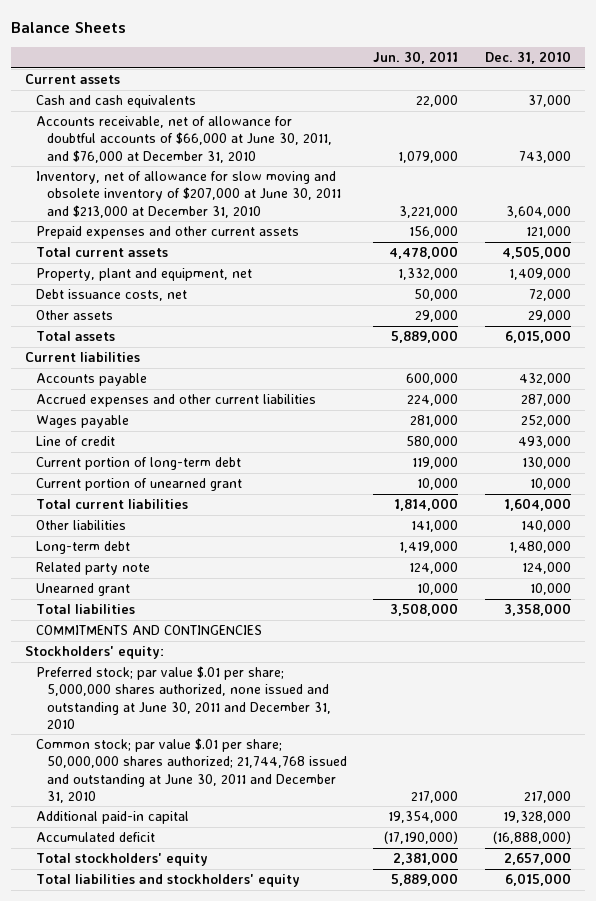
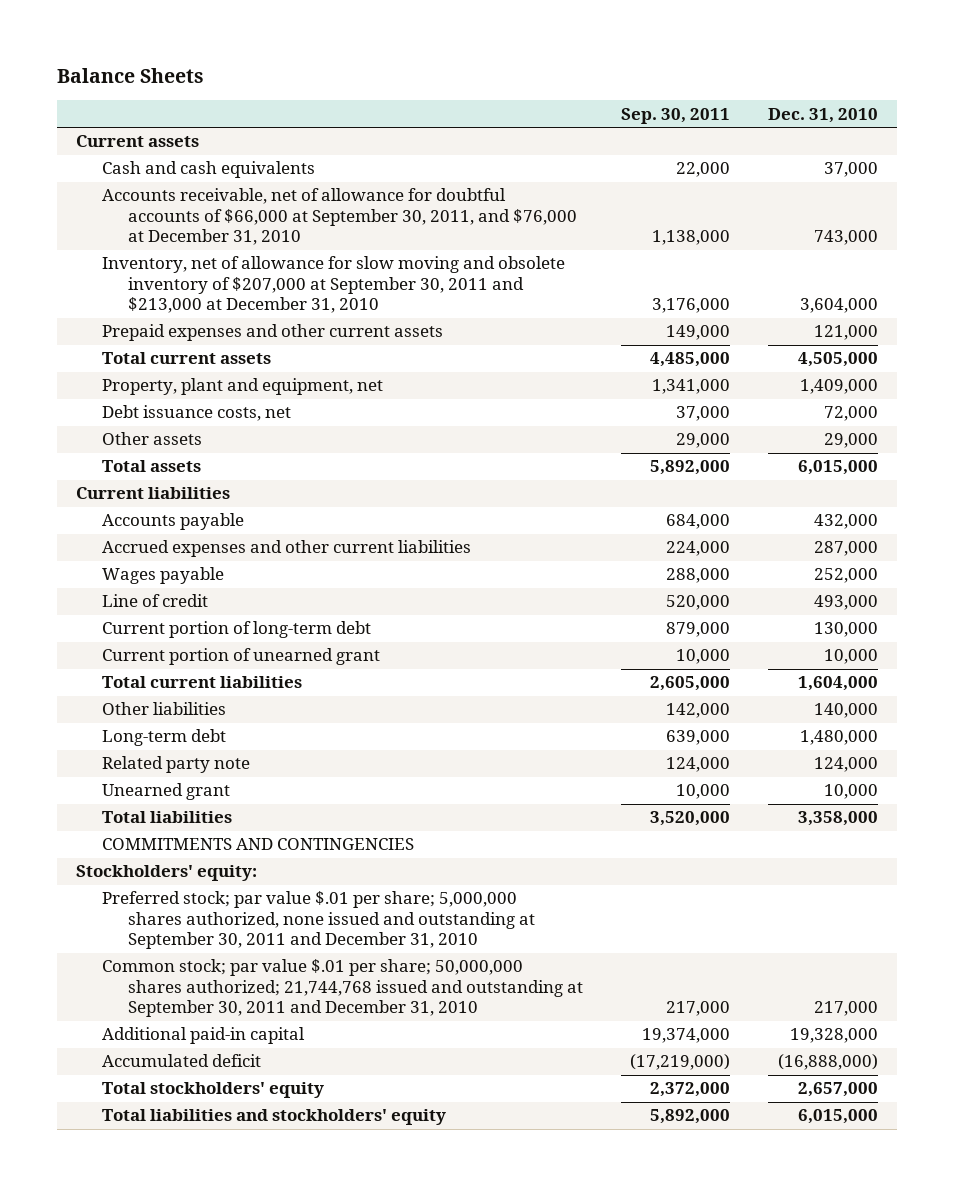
[373,51,459,65] Jun. 30, 2011 -> none
none -> [620,107,730,124] Sep. 30, 2011
[35,116,332,163] Accounts receivable, net of allowance for doubtful accounts of $66,000 at June 30, 2011, and $76,000 at December 31, 2010 -> [101,188,577,246] Accounts receivable, net of allowance for doubtful accounts of $66,000 at September 30, 2011, and $76,000 at December 31, 2010
[35,171,341,218] Inventory, net of allowance for slow moving and obsolete inventory of $207,000 at June 30, 2011 and $213,000 at December 31, 2010 -> [101,256,565,314] Inventory, net of allowance for slow moving and obsolete inventory of $207,000 at September 30, 2011 and $213,000 at December 31, 2010
[35,666,331,729] Preferred stock; par value $.01 per share; 5,000,000 shares authorized, none issued and outstanding at June 30, 2011 and December 31, 2010 -> [101,891,535,950] Preferred stock; par value $.01 per share; 5,000,000 shares authorized, none issued and outstanding at September 30, 2011 and December 31, 2010
[35,738,347,803] Common stock; par value $.01 per share; 50,000,000 shares authorized; 21,744,768 issued and outstanding at June 30, 2011 and December 31, 2010 -> [101,959,583,1018] Common stock; par value $.01 per share; 50,000,000 shares authorized; 21,744,768 issued and outstanding at September 30, 2011 and December 31, 2010

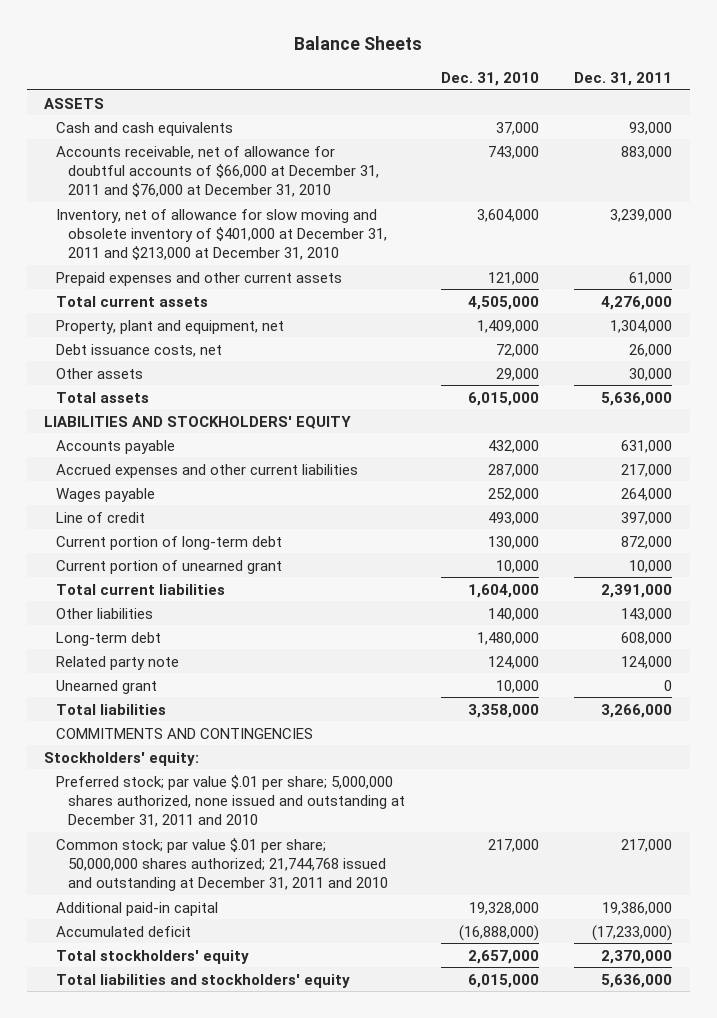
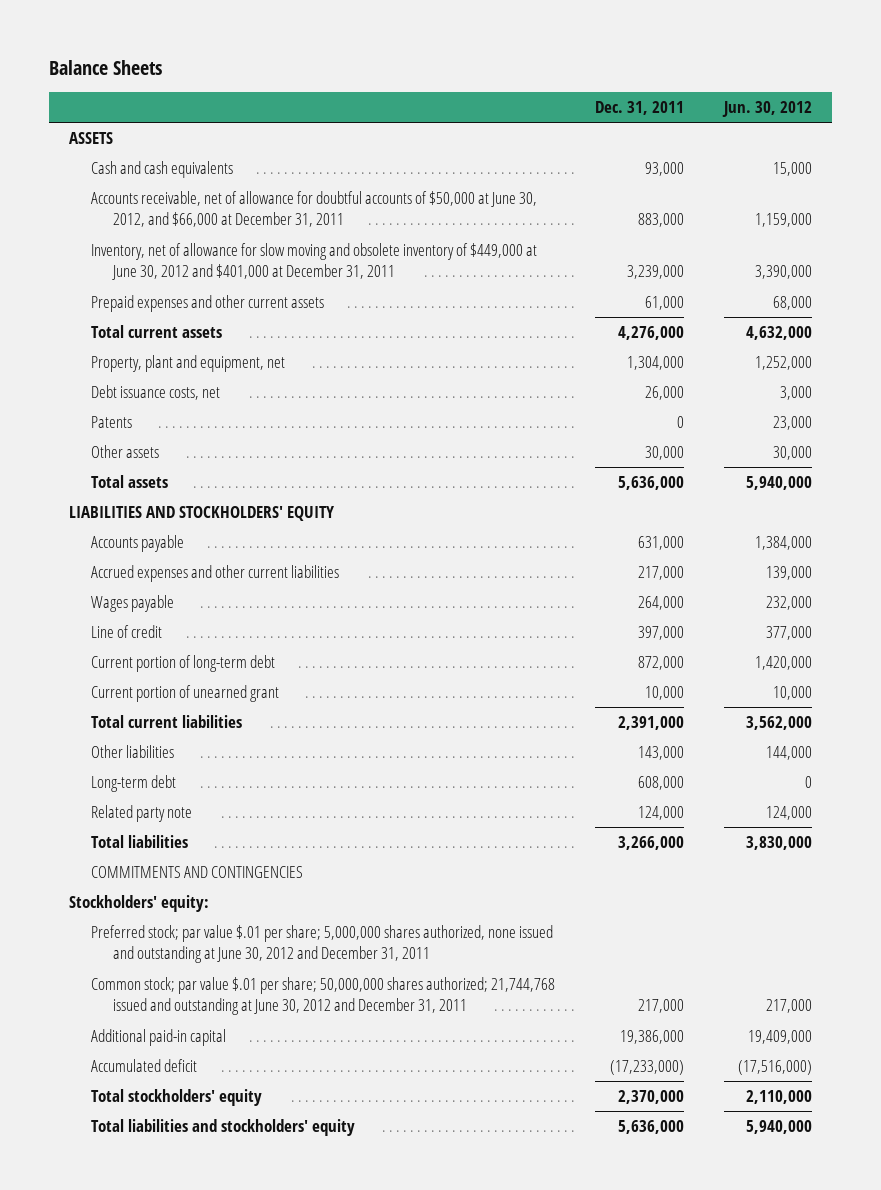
[440,71,539,86] Dec. 31, 2010 -> none
none -> [721,100,812,117] Jun. 30, 2012
[56,145,380,197] Accounts receivable, net of allowance for doubtful accounts of $66,000 at December 31, 2011 and $76,000 at December 31, 2010 -> [90,191,537,228] Accounts receivable, net of allowance for doubtful accounts of $50,000 at June 30, 2012, and $66,000 at December 31, 2011
[56,208,388,260] Inventory, net of allowance for slow moving and obsolete inventory of $401,000 at December 31, 2011 and $213,000 at December 31, 2010 -> [90,243,537,281] Inventory, net of allowance for slow moving and obsolete inventory of $449,000 at June 30, 2012 and $401,000 at December 31, 2011
none -> [90,416,132,429] Patents
[56,679,158,694] Unearned grant -> none
[56,774,406,827] Preferred stock; par value $.01 per share; 5,000,000 shares authorized, none issued and outstanding at December 31, 2011 and 2010 -> [90,925,553,964] Preferred stock; par value $.01 per share; 5,000,000 shares authorized, none issued and outstanding at June 30, 2012 and December 31, 2011
[56,837,389,891] Common stock; par value $.01 per share; 50,000,000 shares authorized; 21,744,768 issued and outstanding at December 31, 2011 and 2010 -> [90,977,555,1016] Common stock; par value $.01 per share; 50,000,000 shares authorized; 21,744,768 issued and outstanding at June 30, 2012 and December 31, 2011

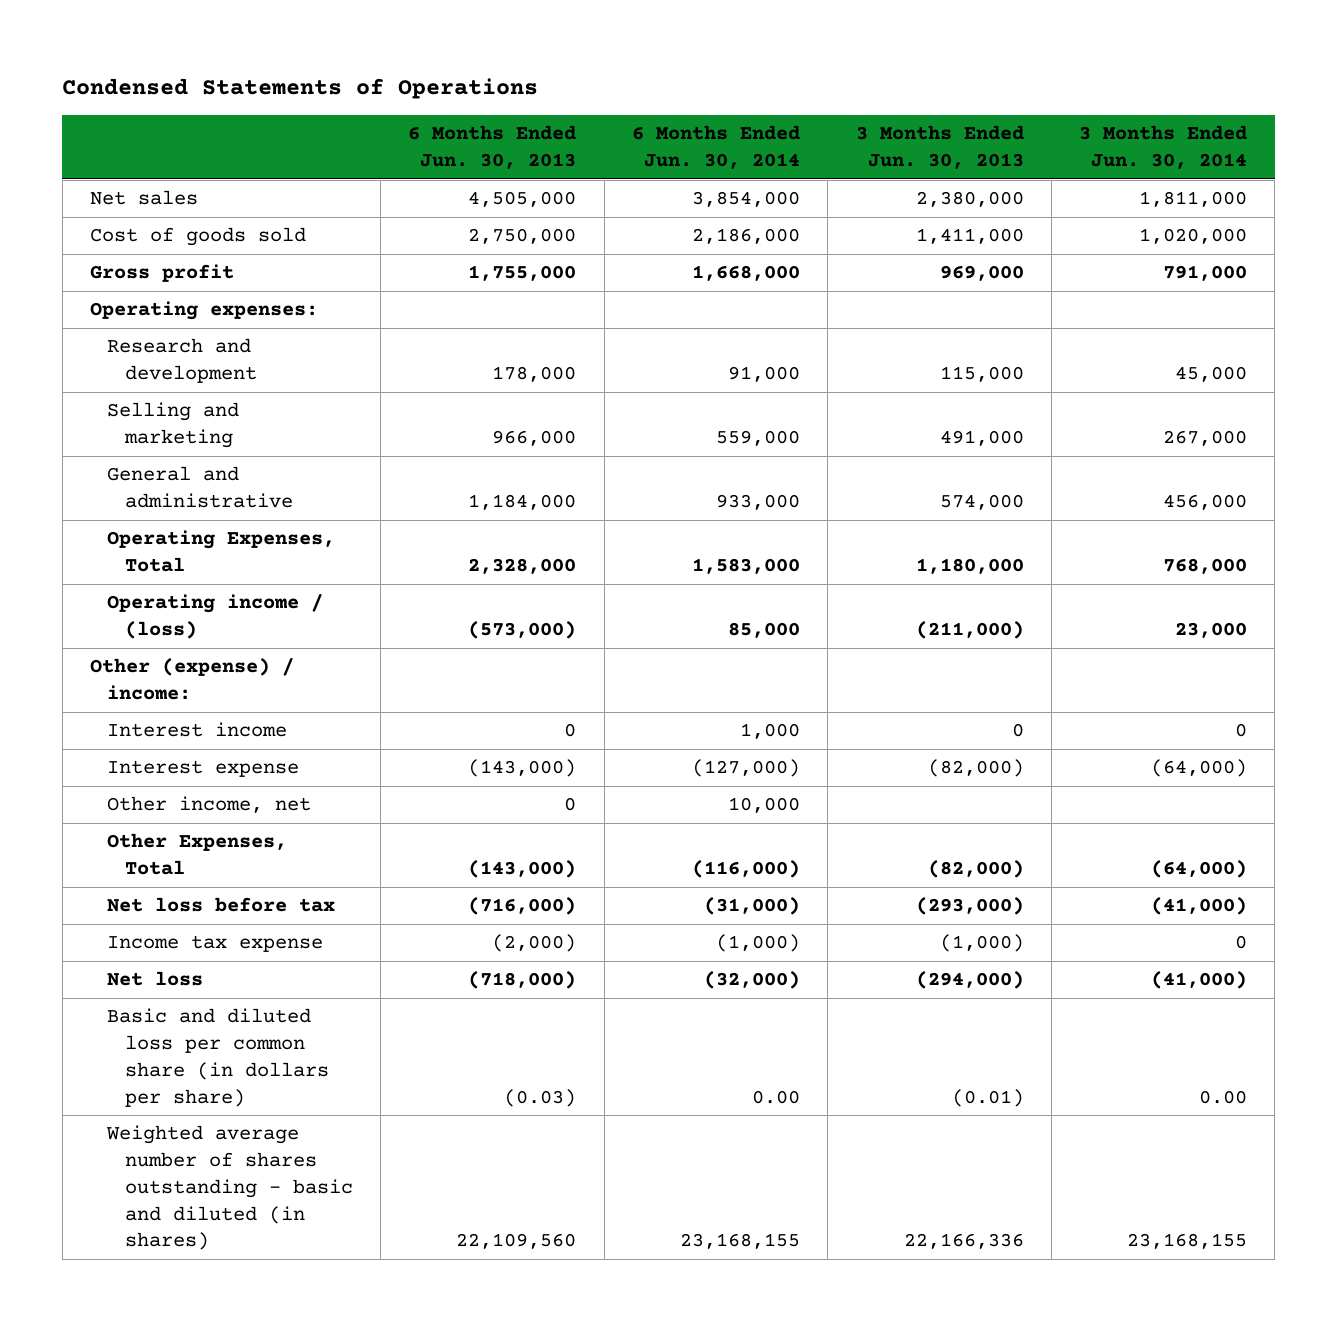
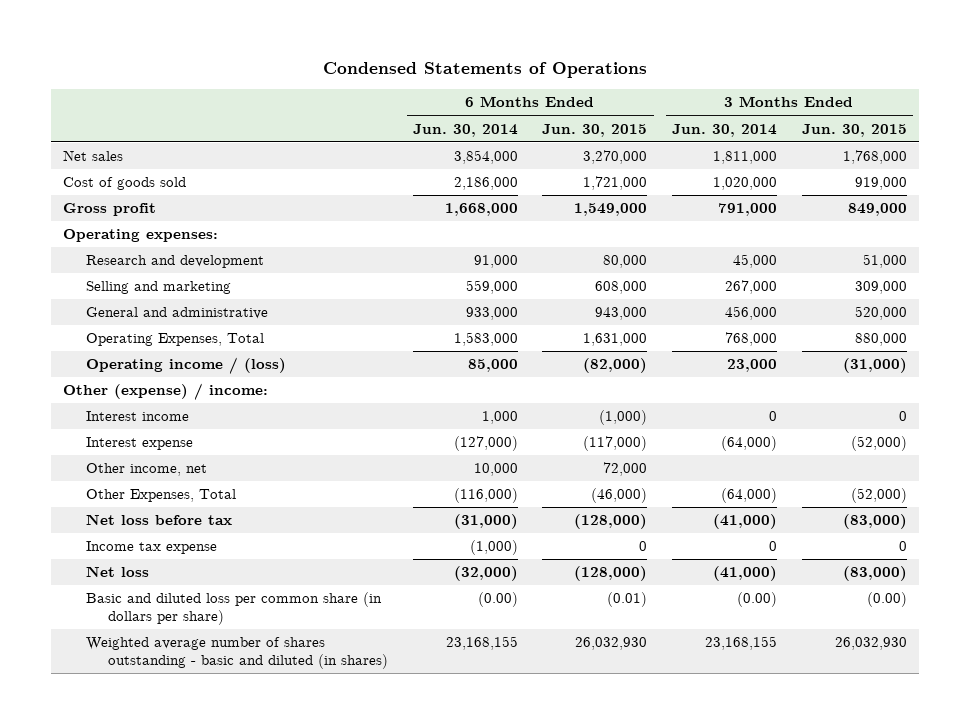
[408,125,577,170] 6 Months Ended Jun. 30, 2013 -> none
[855,125,1024,170] 3 Months Ended Jun. 30, 2013 -> none
none -> [542,123,648,137] Jun. 30, 2015
none -> [801,123,907,137] Jun. 30, 2015
[751,1089,800,1104] 0.00 -> [477,592,518,608] (0.00)
[1199,1089,1248,1104] 0.00 -> [737,592,778,608] (0.00)

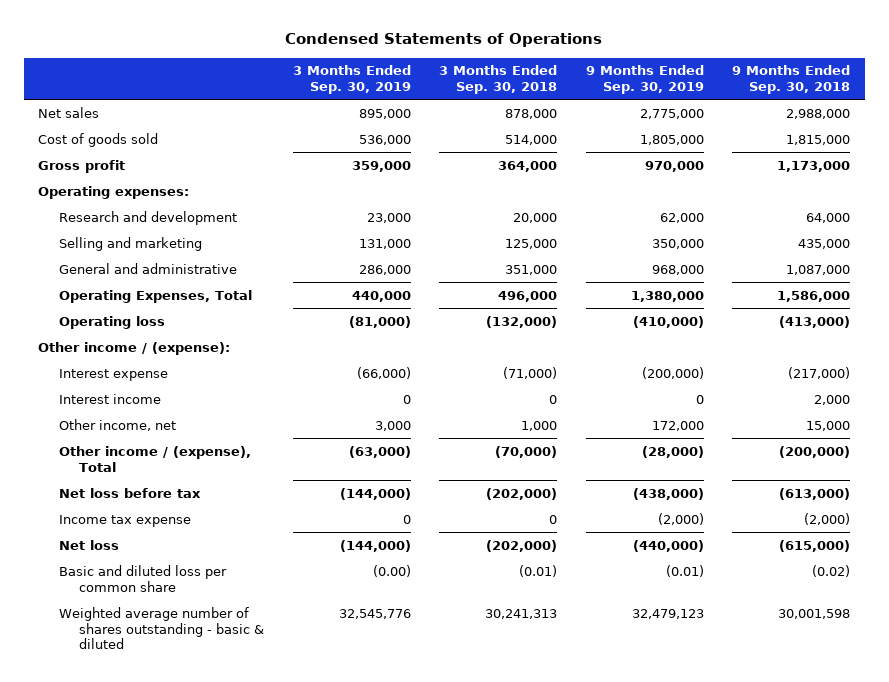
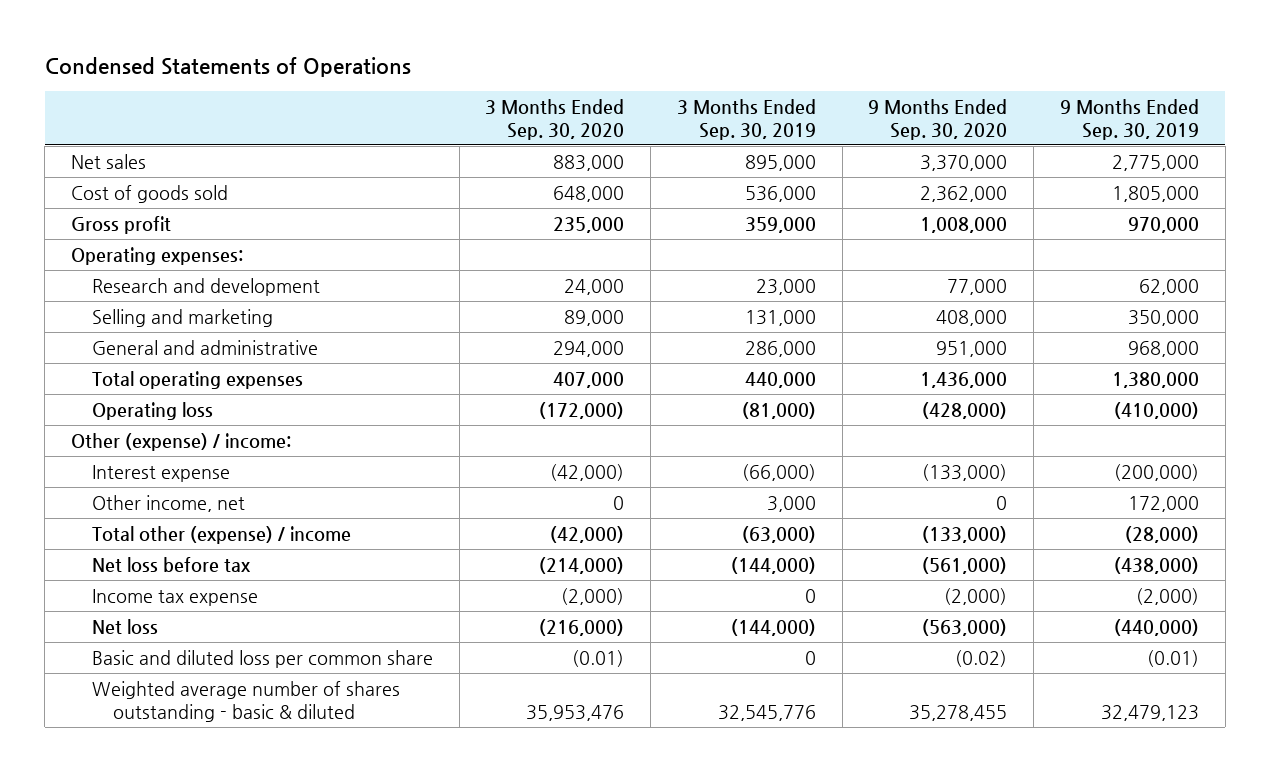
[439,65,558,95] 3 Months Ended Sep. 30, 2018 -> none
[732,65,851,95] 9 Months Ended Sep. 30, 2018 -> none
none -> [485,99,625,140] 3 Months Ended Sep. 30, 2020
none -> [868,99,1008,140] 9 Months Ended Sep. 30, 2020
[58,289,252,303] Operating Expenses, Total -> [91,371,303,390] Total operating expenses
[38,341,231,355] Other income / (expense): -> [71,433,292,452] Other (expense) / income:
[58,393,161,404] Interest income -> none
[58,445,251,472] Other income / (expense), Total -> [91,526,351,545] Total other (expense) / income
[372,564,411,577] (0.00) -> [804,651,816,666] 0

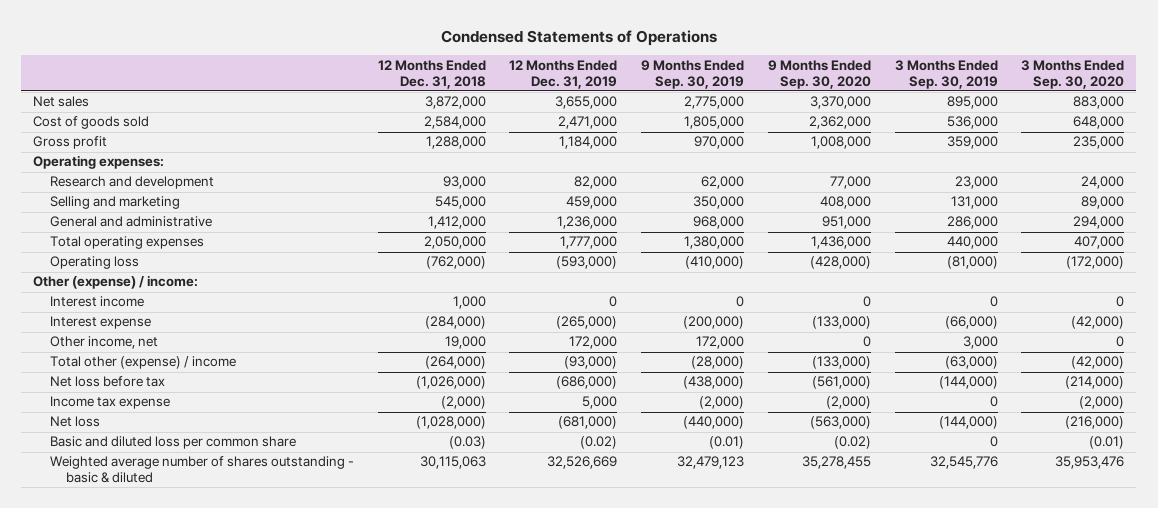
none -> [377,59,486,89] 12 Months Ended Dec. 31, 2018
none -> [509,59,618,89] 12 Months Ended Dec. 31, 2019
none -> [49,296,144,308] Interest income

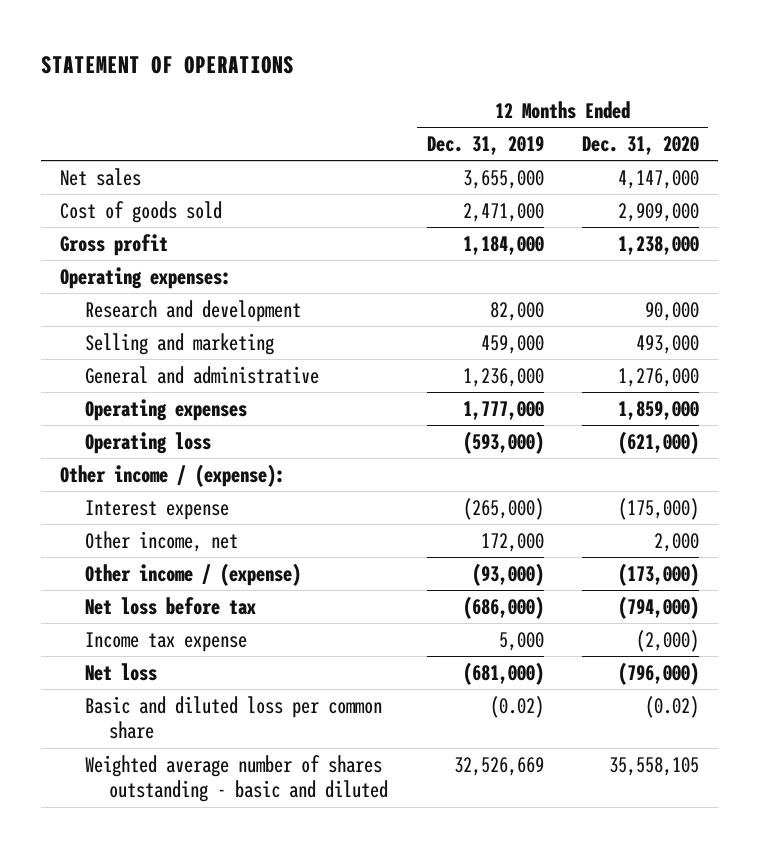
[440,30,717,47] Condensed Statements of Operations -> [40,56,294,75] STATEMENT OF OPERATIONS
[377,59,486,89] 12 Months Ended Dec. 31, 2018 -> none
[641,59,745,89] 9 Months Ended Sep. 30, 2019 -> none
[767,59,871,89] 9 Months Ended Sep. 30, 2020 -> none
[894,59,998,89] 3 Months Ended Sep. 30, 2019 -> none
[1021,59,1125,89] 3 Months Ended Sep. 30, 2020 -> none
none -> [581,136,699,156] Dec. 31, 2020
[49,236,204,250] Total operating expenses -> [84,398,247,421] Operating expenses
[49,296,144,308] Interest income -> none
[33,275,199,290] Other (expense) / income: -> [59,463,285,487] Other income / (expense):
[49,356,236,370] Total other (expense) / income -> [84,562,301,586] Other income / (expense)
[49,456,354,484] Weighted average number of shares outstanding - basic & diluted -> [84,754,389,803] Weighted average number of shares outstanding - basic and diluted

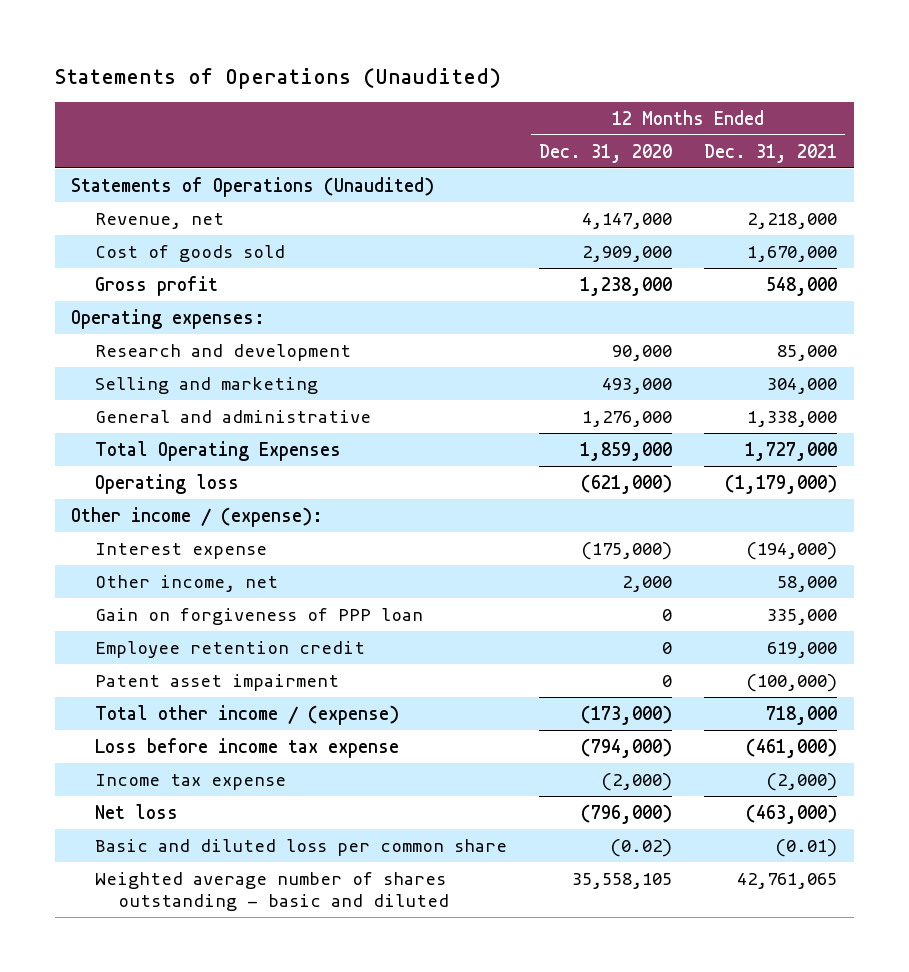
[40,56,294,75] STATEMENT OF OPERATIONS -> [55,67,502,89] Statements of Operations (Unaudited)
[426,136,544,156] Dec. 31, 2019 -> none
none -> [704,143,838,163] Dec. 31, 2021
none -> [71,176,435,197] Statements of Operations (Unaudited)
[59,167,141,186] Net sales -> [94,212,224,229] Revenue, net
[84,398,247,421] Operating expenses -> [94,440,341,461] Total Operating Expenses
none -> [94,607,423,625] Gain on forgiveness of PPP loan
none -> [94,640,365,658] Employee retention credit
none -> [94,673,339,691] Patent asset impairment
[84,562,301,586] Other income / (expense) -> [94,704,399,725] Total other income / (expense)
[84,596,256,615] Net loss before tax -> [94,737,399,758] Loss before income tax expense

